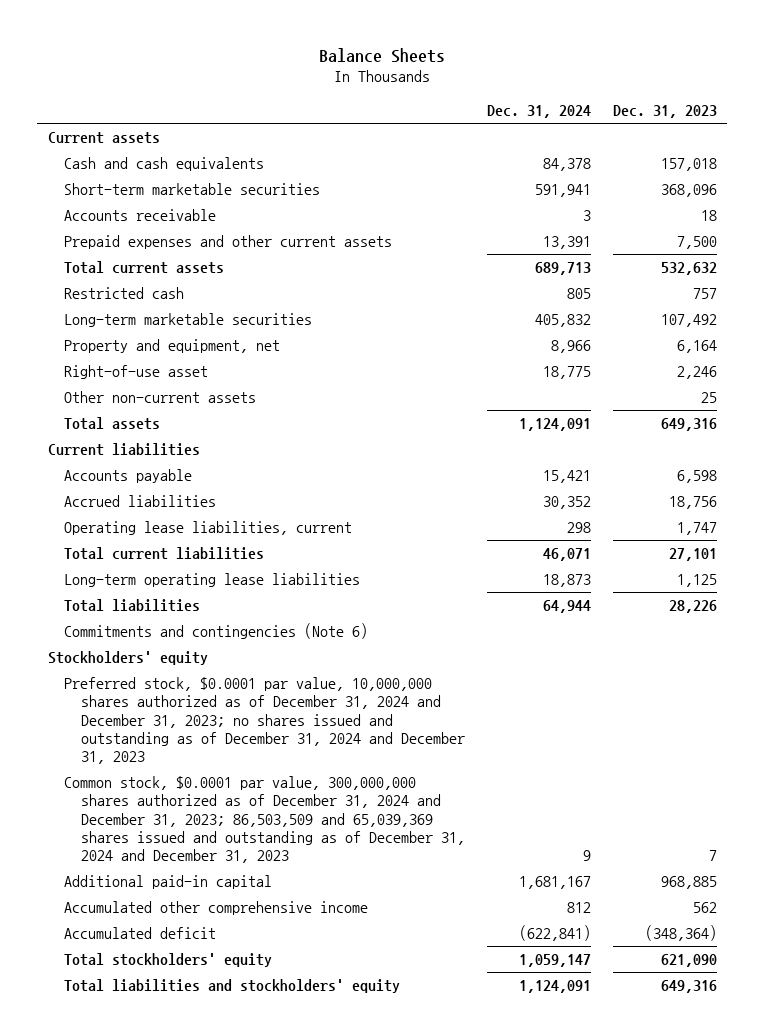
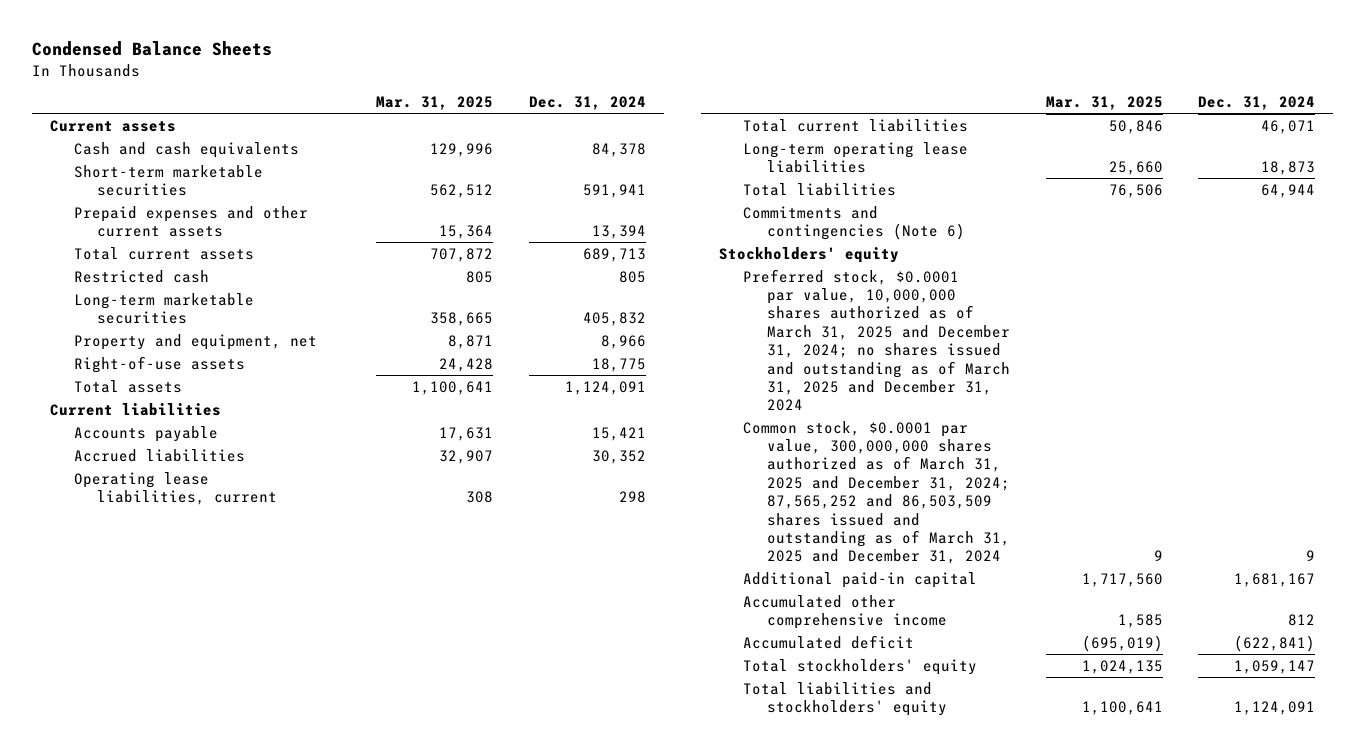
[319,47,446,63] Balance Sheets -> [31,41,272,57] Condensed Balance Sheets
[612,104,717,118] Dec. 31, 2023 -> none
none -> [376,96,494,111] Mar. 31, 2025
[64,209,217,222] Accounts receivable -> none
[542,236,591,250] 13,391 -> [591,225,646,240] 13,394
[64,391,257,404] Other non-current assets -> none
[64,365,209,380] Right-of-use asset -> [73,355,245,373] Right-of-use assets
[64,677,465,765] Preferred stock, $0.0001 par value, 10,000,000 shares authorized as of December 31, 2024 and December 31, 2023; no shares issued and outstanding as of December 31, 2024 and December 31, 2023 -> [743,268,1010,412] Preferred stock, $0.0001 par value, 10,000,000 shares authorized as of March 31, 2025 and December 31, 2024; no shares issued and outstanding as of March 31, 2025 and December 31, 2024
[64,776,465,864] Common stock, $0.0001 par value, 300,000,000 shares authorized as of December 31, 2024 and December 31, 2023; 86,503,509 and 65,039,369 shares issued and outstanding as of December 31, 2024 and December 31, 2023 -> [743,420,1010,565] Common stock, $0.0001 par value, 300,000,000 shares authorized as of March 31, 2025 and December 31, 2024; 87,565,252 and 86,503,509 shares issued and outstanding as of March 31, 2025 and December 31, 2024

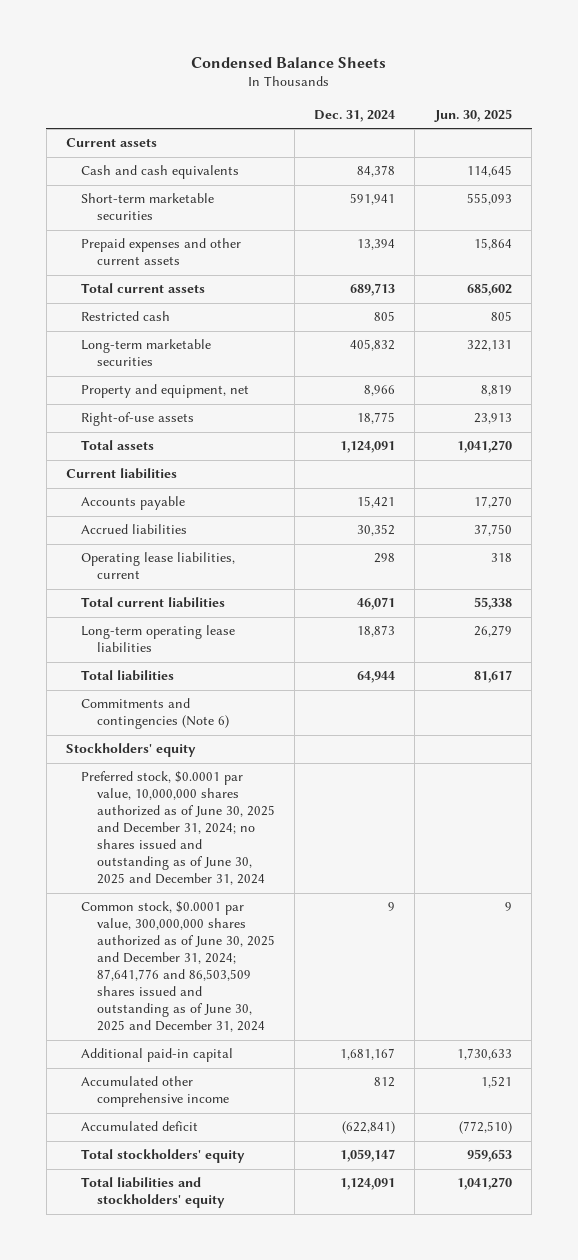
[376,96,494,111] Mar. 31, 2025 -> none
none -> [433,108,512,122] Jun. 30, 2025
[743,268,1010,412] Preferred stock, $0.0001 par value, 10,000,000 shares authorized as of March 31, 2025 and December 31, 2024; no shares issued and outstanding as of March 31, 2025 and December 31, 2024 -> [81,771,275,886] Preferred stock, $0.0001 par value, 10,000,000 shares authorized as of June 30, 2025 and December 31, 2024; no shares issued and outstanding as of June 30, 2025 and December 31, 2024
[743,420,1010,565] Common stock, $0.0001 par value, 300,000,000 shares authorized as of March 31, 2025 and December 31, 2024; 87,565,252 and 86,503,509 shares issued and outstanding as of March 31, 2025 and December 31, 2024 -> [81,901,275,1033] Common stock, $0.0001 par value, 300,000,000 shares authorized as of June 30, 2025 and December 31, 2024; 87,641,776 and 86,503,509 shares issued and outstanding as of June 30, 2025 and December 31, 2024

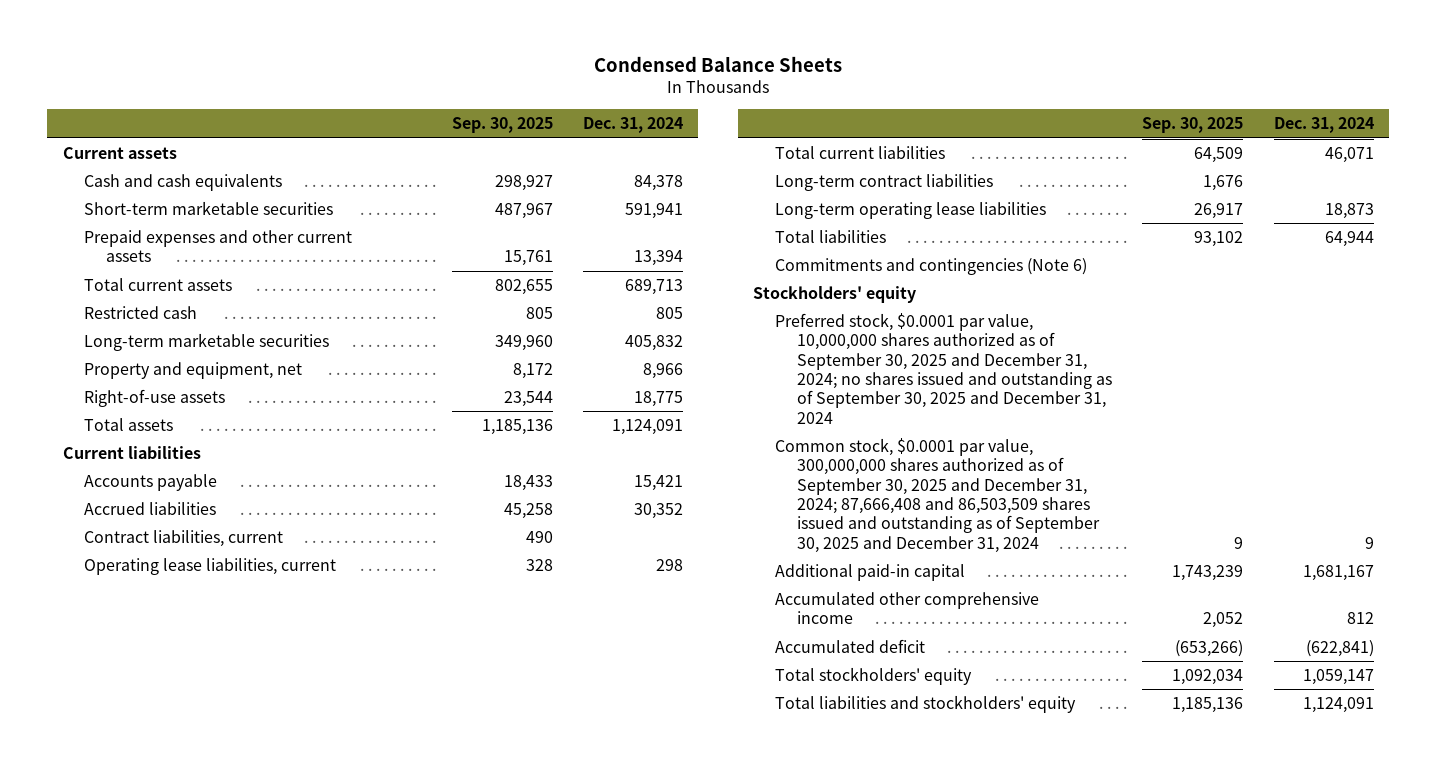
[433,108,512,122] Jun. 30, 2025 -> none
none -> [451,117,553,134] Sep. 30, 2025
none -> [84,530,284,548] Contract liabilities, current
none -> [775,174,994,192] Long-term contract liabilities
[81,771,275,886] Preferred stock, $0.0001 par value, 10,000,000 shares authorized as of June 30, 2025 and December 31, 2024; no shares issued and outstanding as of June 30, 2025 and December 31, 2024 -> [775,313,1112,424] Preferred stock, $0.0001 par value, 10,000,000 shares authorized as of September 30, 2025 and December 31, 2024; no shares issued and outstanding as of September 30, 2025 and December 31, 2024
[81,901,275,1033] Common stock, $0.0001 par value, 300,000,000 shares authorized as of June 30, 2025 and December 31, 2024; 87,641,776 and 86,503,509 shares issued and outstanding as of June 30, 2025 and December 31, 2024 -> [775,438,1100,553] Common stock, $0.0001 par value, 300,000,000 shares authorized as of September 30, 2025 and December 31, 2024; 87,666,408 and 86,503,509 shares issued and outstanding as of September 30, 2025 and December 31, 2024

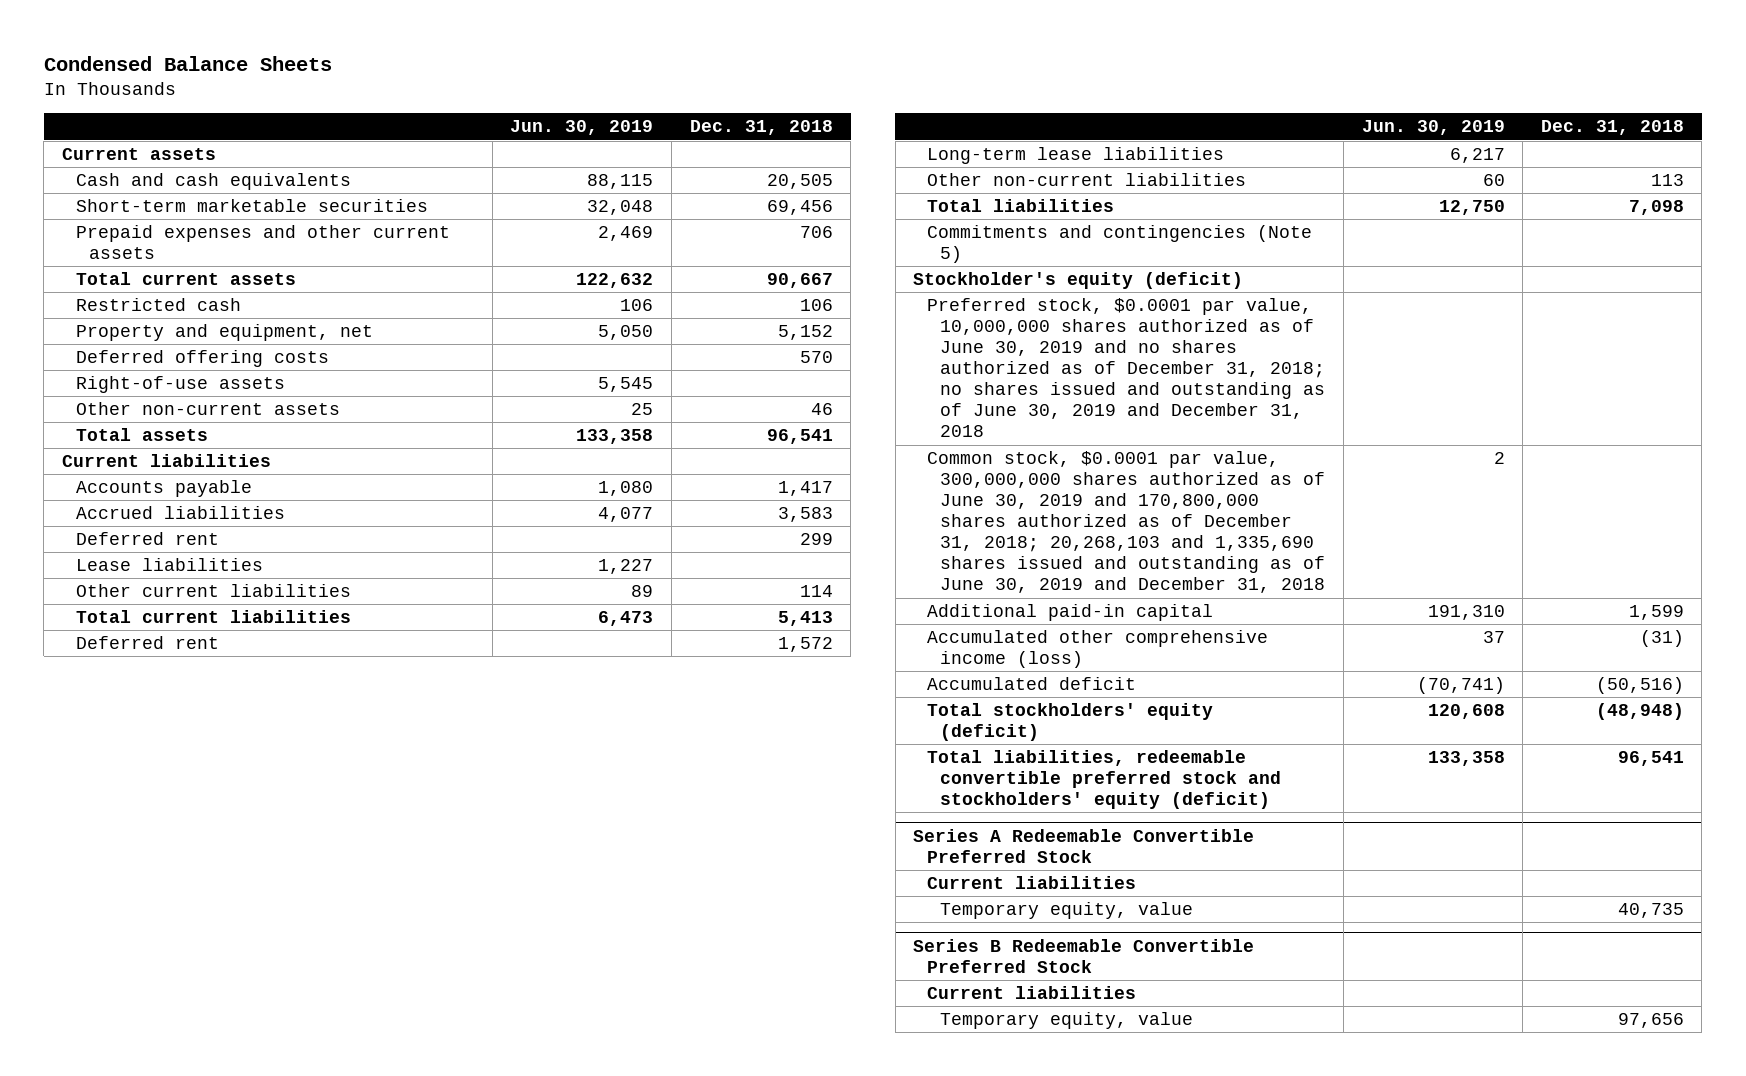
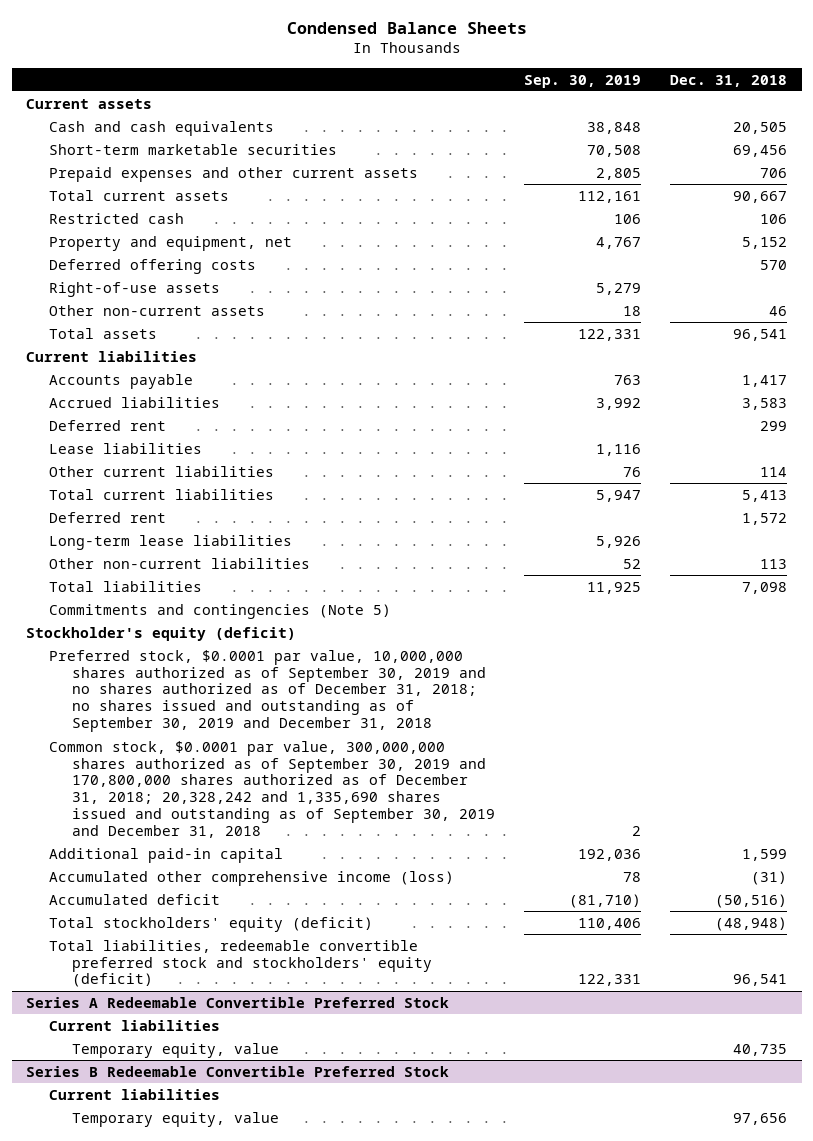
[510,120,654,136] Jun. 30, 2019 -> none
none -> [523,74,641,88] Sep. 30, 2019
[926,298,1326,438] Preferred stock, $0.0001 par value, 10,000,000 shares authorized as of June 30, 2019 and no shares authorized as of December 31, 2018; no shares issued and outstanding as of June 30, 2019 and December 31, 2018 -> [48,649,486,733] Preferred stock, $0.0001 par value, 10,000,000 shares authorized as of September 30, 2019 and no shares authorized as of December 31, 2018; no shares issued and outstanding as of September 30, 2019 and December 31, 2018
[926,451,1326,594] Common stock, $0.0001 par value, 300,000,000 shares authorized as of June 30, 2019 and 170,800,000 shares authorized as of December 31, 2018; 20,268,103 and 1,335,690 shares issued and outstanding as of June 30, 2019 and December 31, 2018 -> [48,740,495,839] Common stock, $0.0001 par value, 300,000,000 shares authorized as of September 30, 2019 and 170,800,000 shares authorized as of December 31, 2018; 20,328,242 and 1,335,690 shares issued and outstanding as of September 30, 2019 and December 31, 2018

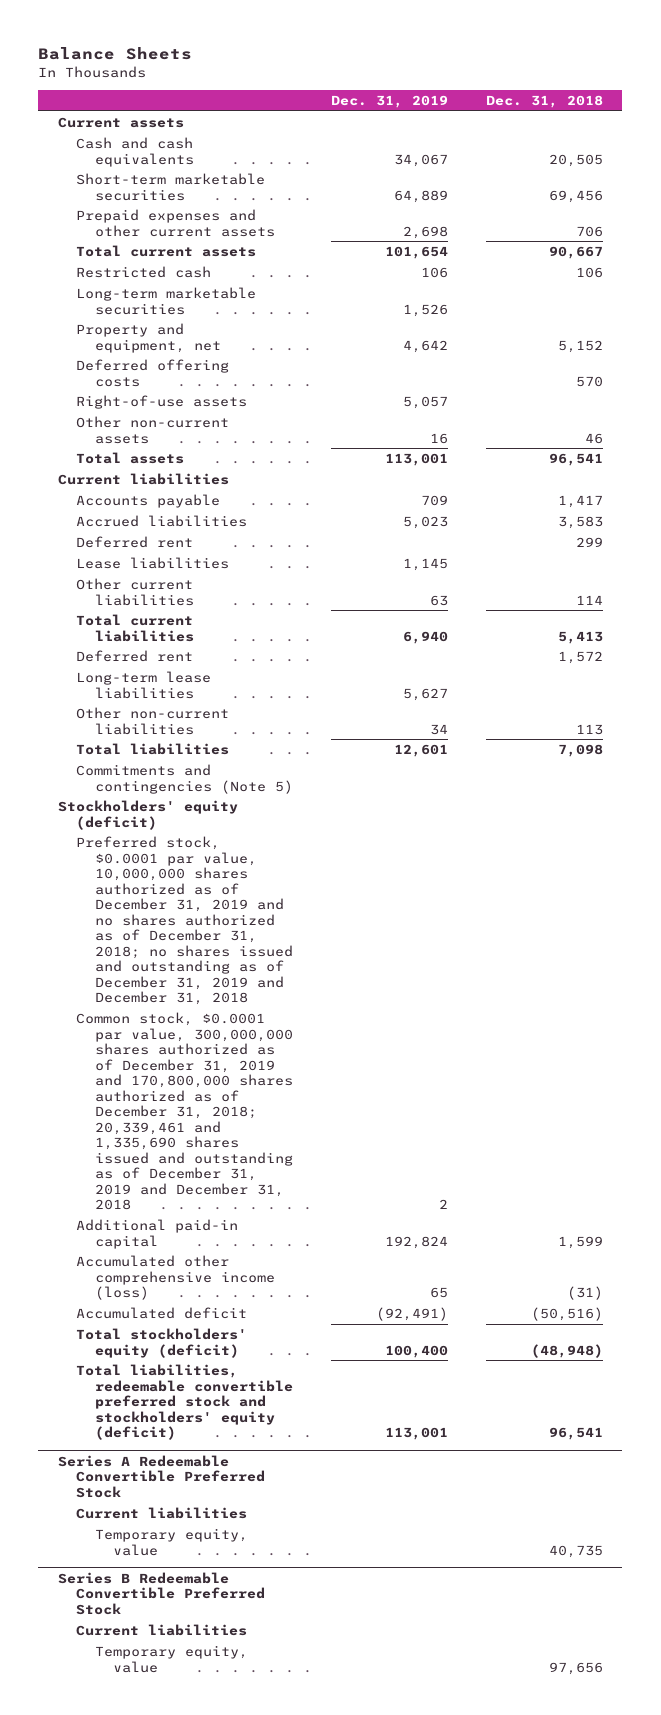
[286,22,527,35] Condensed Balance Sheets -> [38,46,193,60] Balance Sheets
[523,74,641,88] Sep. 30, 2019 -> none
none -> [330,94,448,108] Dec. 31, 2019
none -> [76,287,257,315] Long-term marketable securities
[26,626,297,641] Stockholder's equity (deficit) -> [57,800,238,830] Stockholders' equity (deficit)
[48,649,486,733] Preferred stock, $0.0001 par value, 10,000,000 shares authorized as of September 30, 2019 and no shares authorized as of December 31, 2018; no shares issued and outstanding as of September 30, 2019 and December 31, 2018 -> [76,836,293,1006] Preferred stock, $0.0001 par value, 10,000,000 shares authorized as of December 31, 2019 and no shares authorized as of December 31, 2018; no shares issued and outstanding as of December 31, 2019 and December 31, 2018
[48,740,495,839] Common stock, $0.0001 par value, 300,000,000 shares authorized as of September 30, 2019 and 170,800,000 shares authorized as of December 31, 2018; 20,328,242 and 1,335,690 shares issued and outstanding as of September 30, 2019 and December 31, 2018 -> [76,1012,293,1211] Common stock, $0.0001 par value, 300,000,000 shares authorized as of December 31, 2019 and 170,800,000 shares authorized as of December 31, 2018; 20,339,461 and 1,335,690 shares issued and outstanding as of December 31, 2019 and December 31, 2018

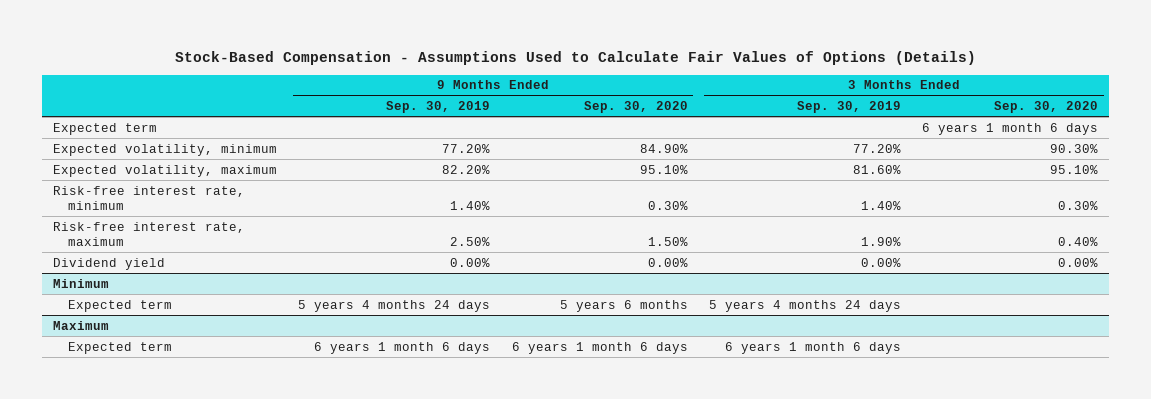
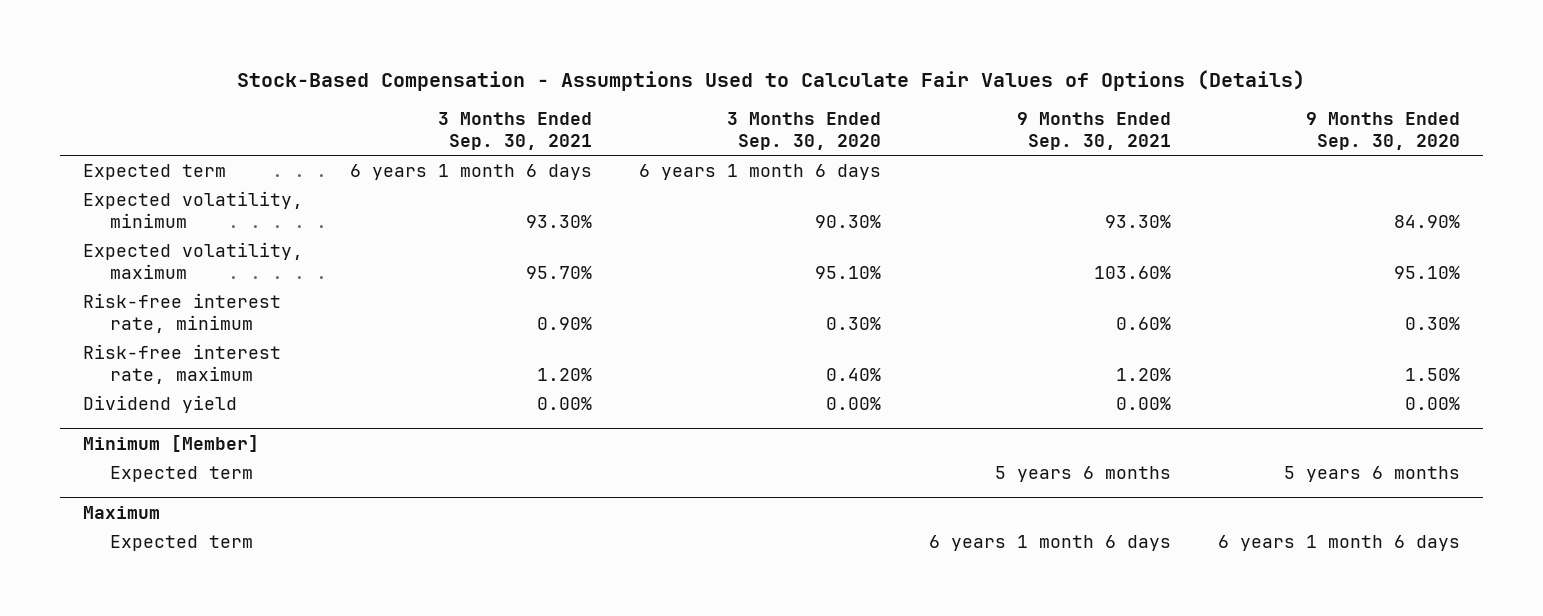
[386,100,491,113] Sep. 30, 2019 -> none
[797,100,902,113] Sep. 30, 2019 -> none
none -> [438,112,593,150] 3 Months Ended Sep. 30, 2021
none -> [1016,112,1171,150] 9 Months Ended Sep. 30, 2021
[52,278,109,288] Minimum -> [83,434,260,452] Minimum [Member]

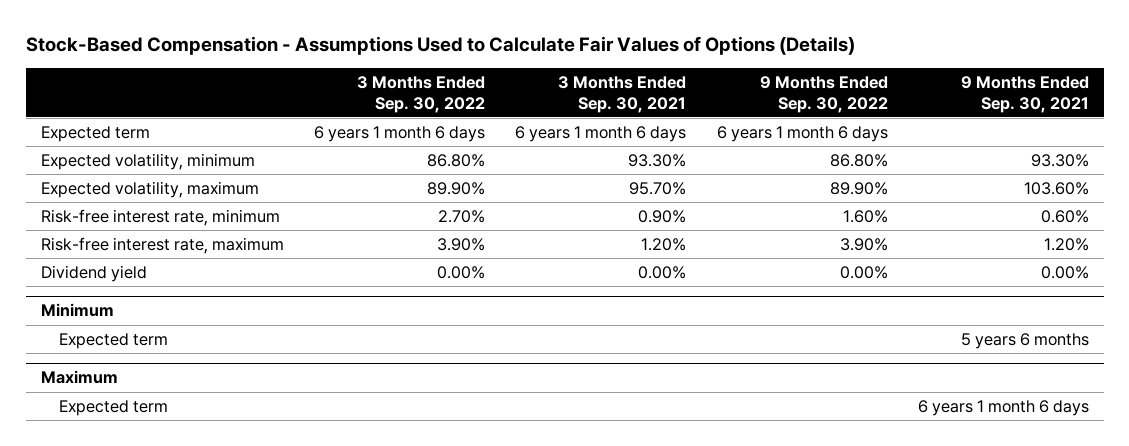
[727,112,882,150] 3 Months Ended Sep. 30, 2020 -> none
[1305,112,1460,150] 9 Months Ended Sep. 30, 2020 -> none
none -> [356,75,485,113] 3 Months Ended Sep. 30, 2022
none -> [759,75,888,113] 9 Months Ended Sep. 30, 2022
[83,434,260,452] Minimum [Member] -> [40,303,114,318] Minimum

